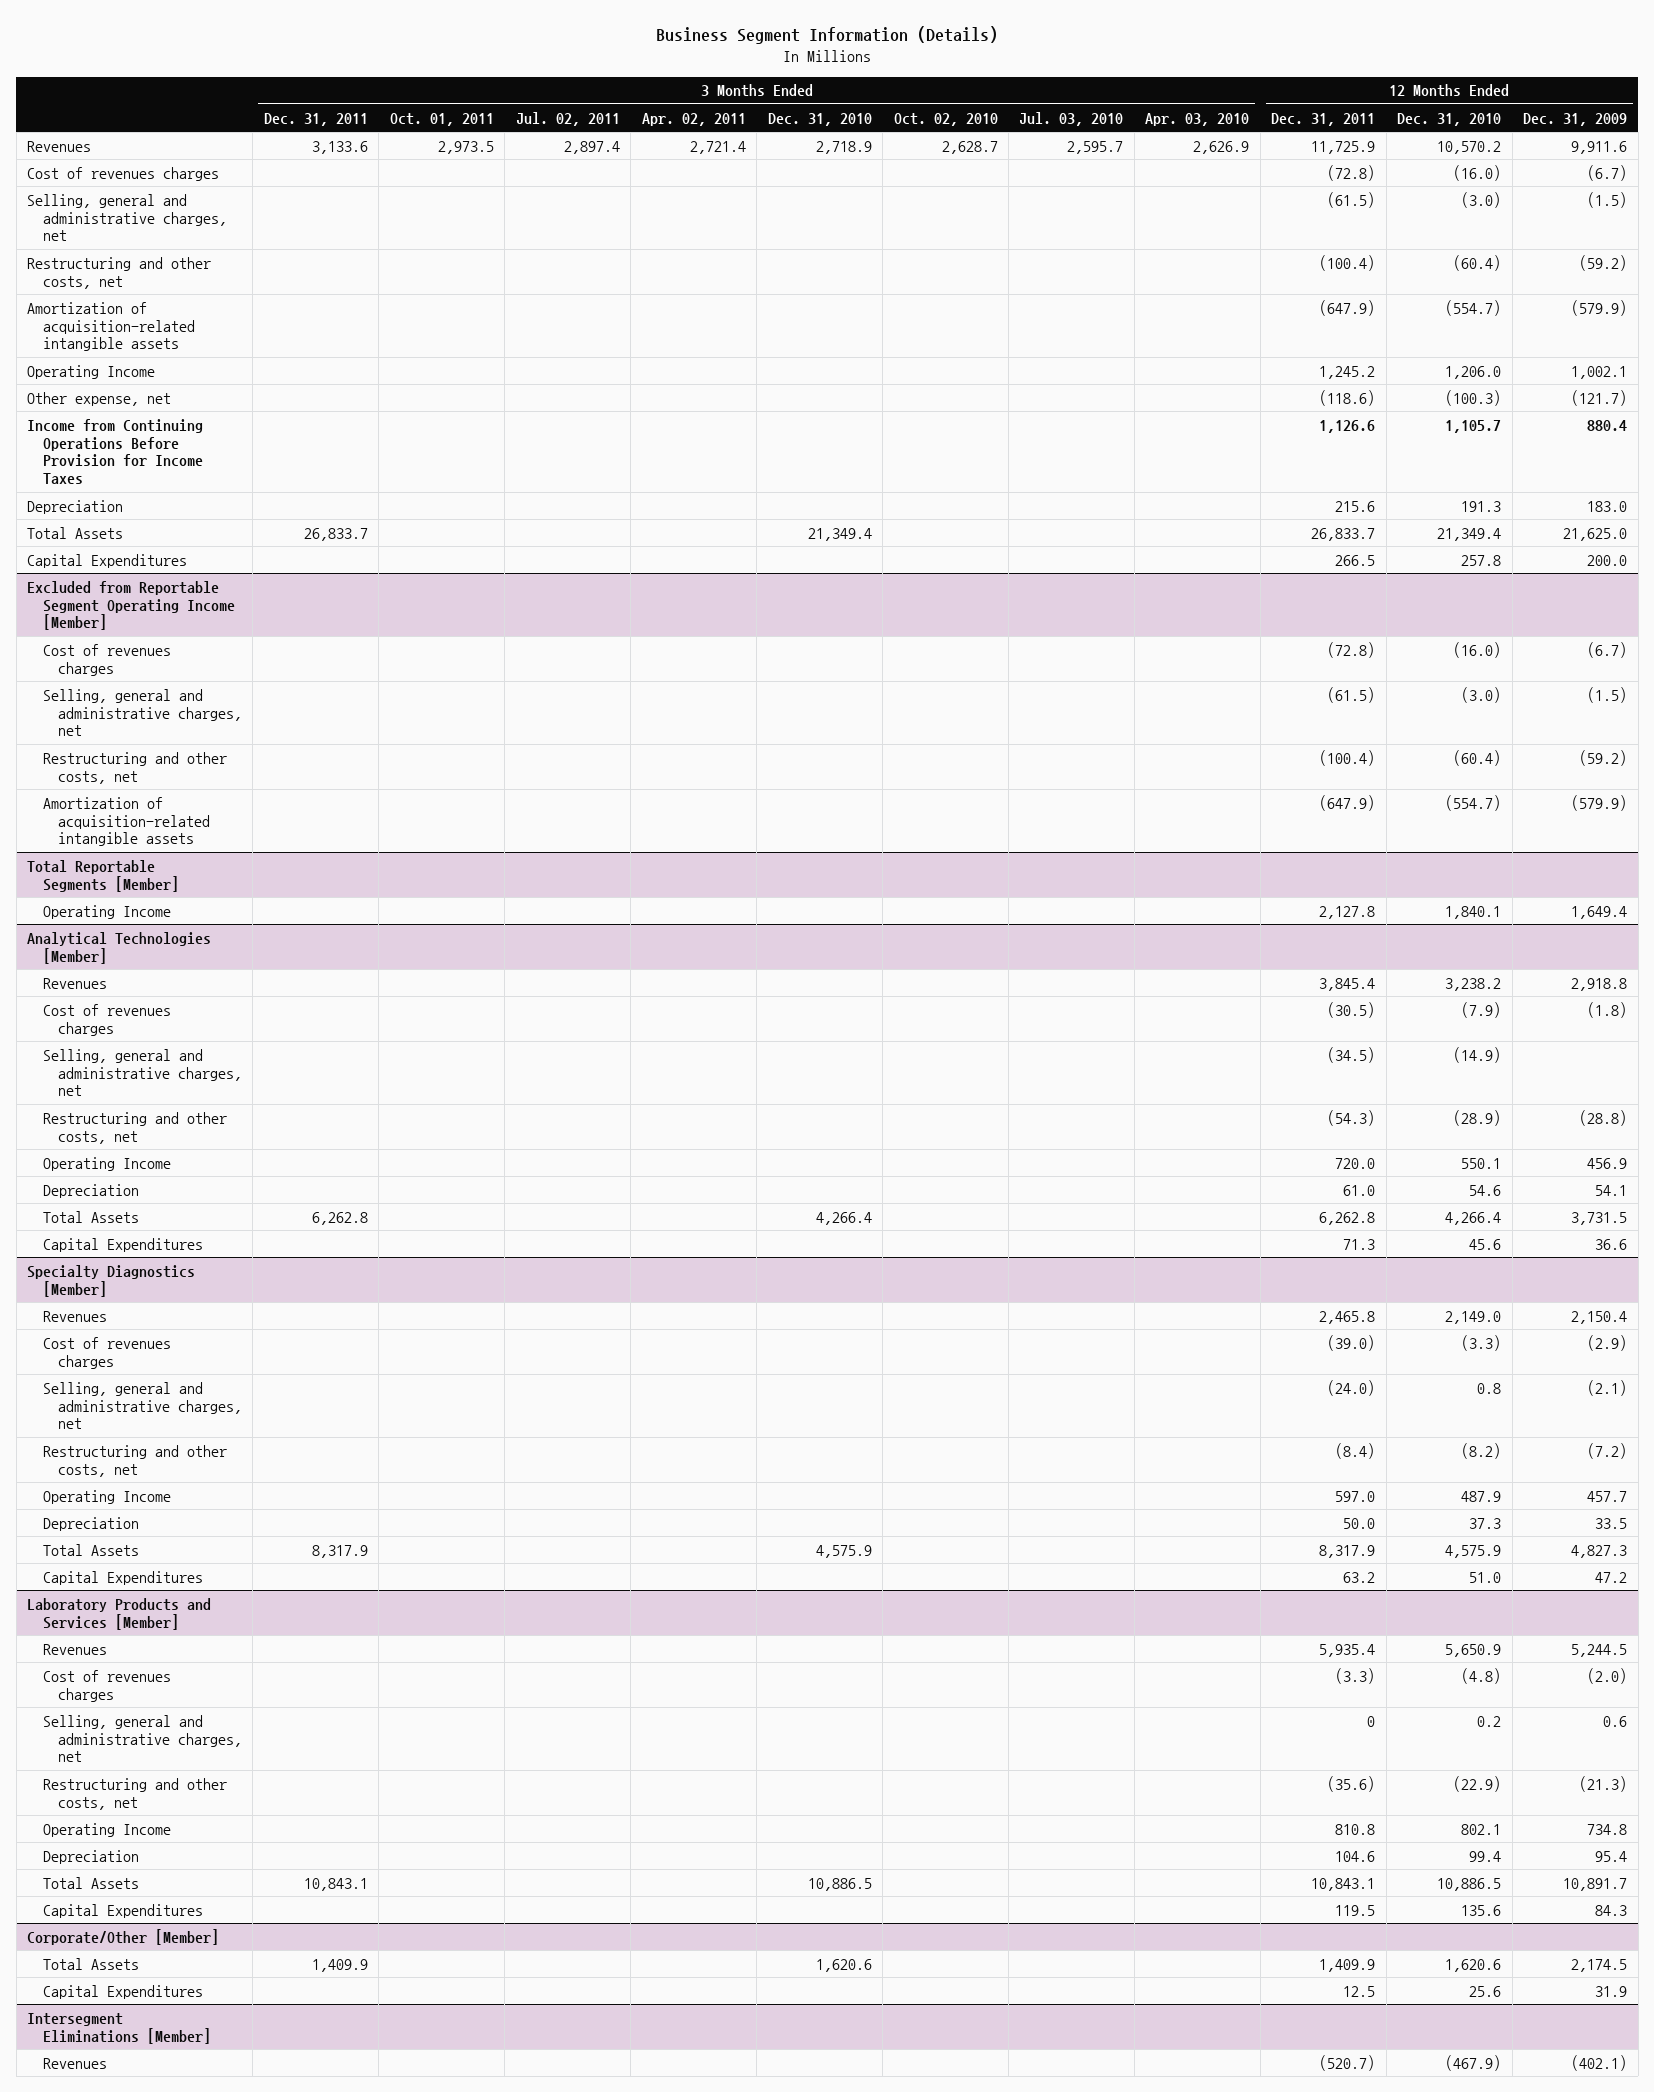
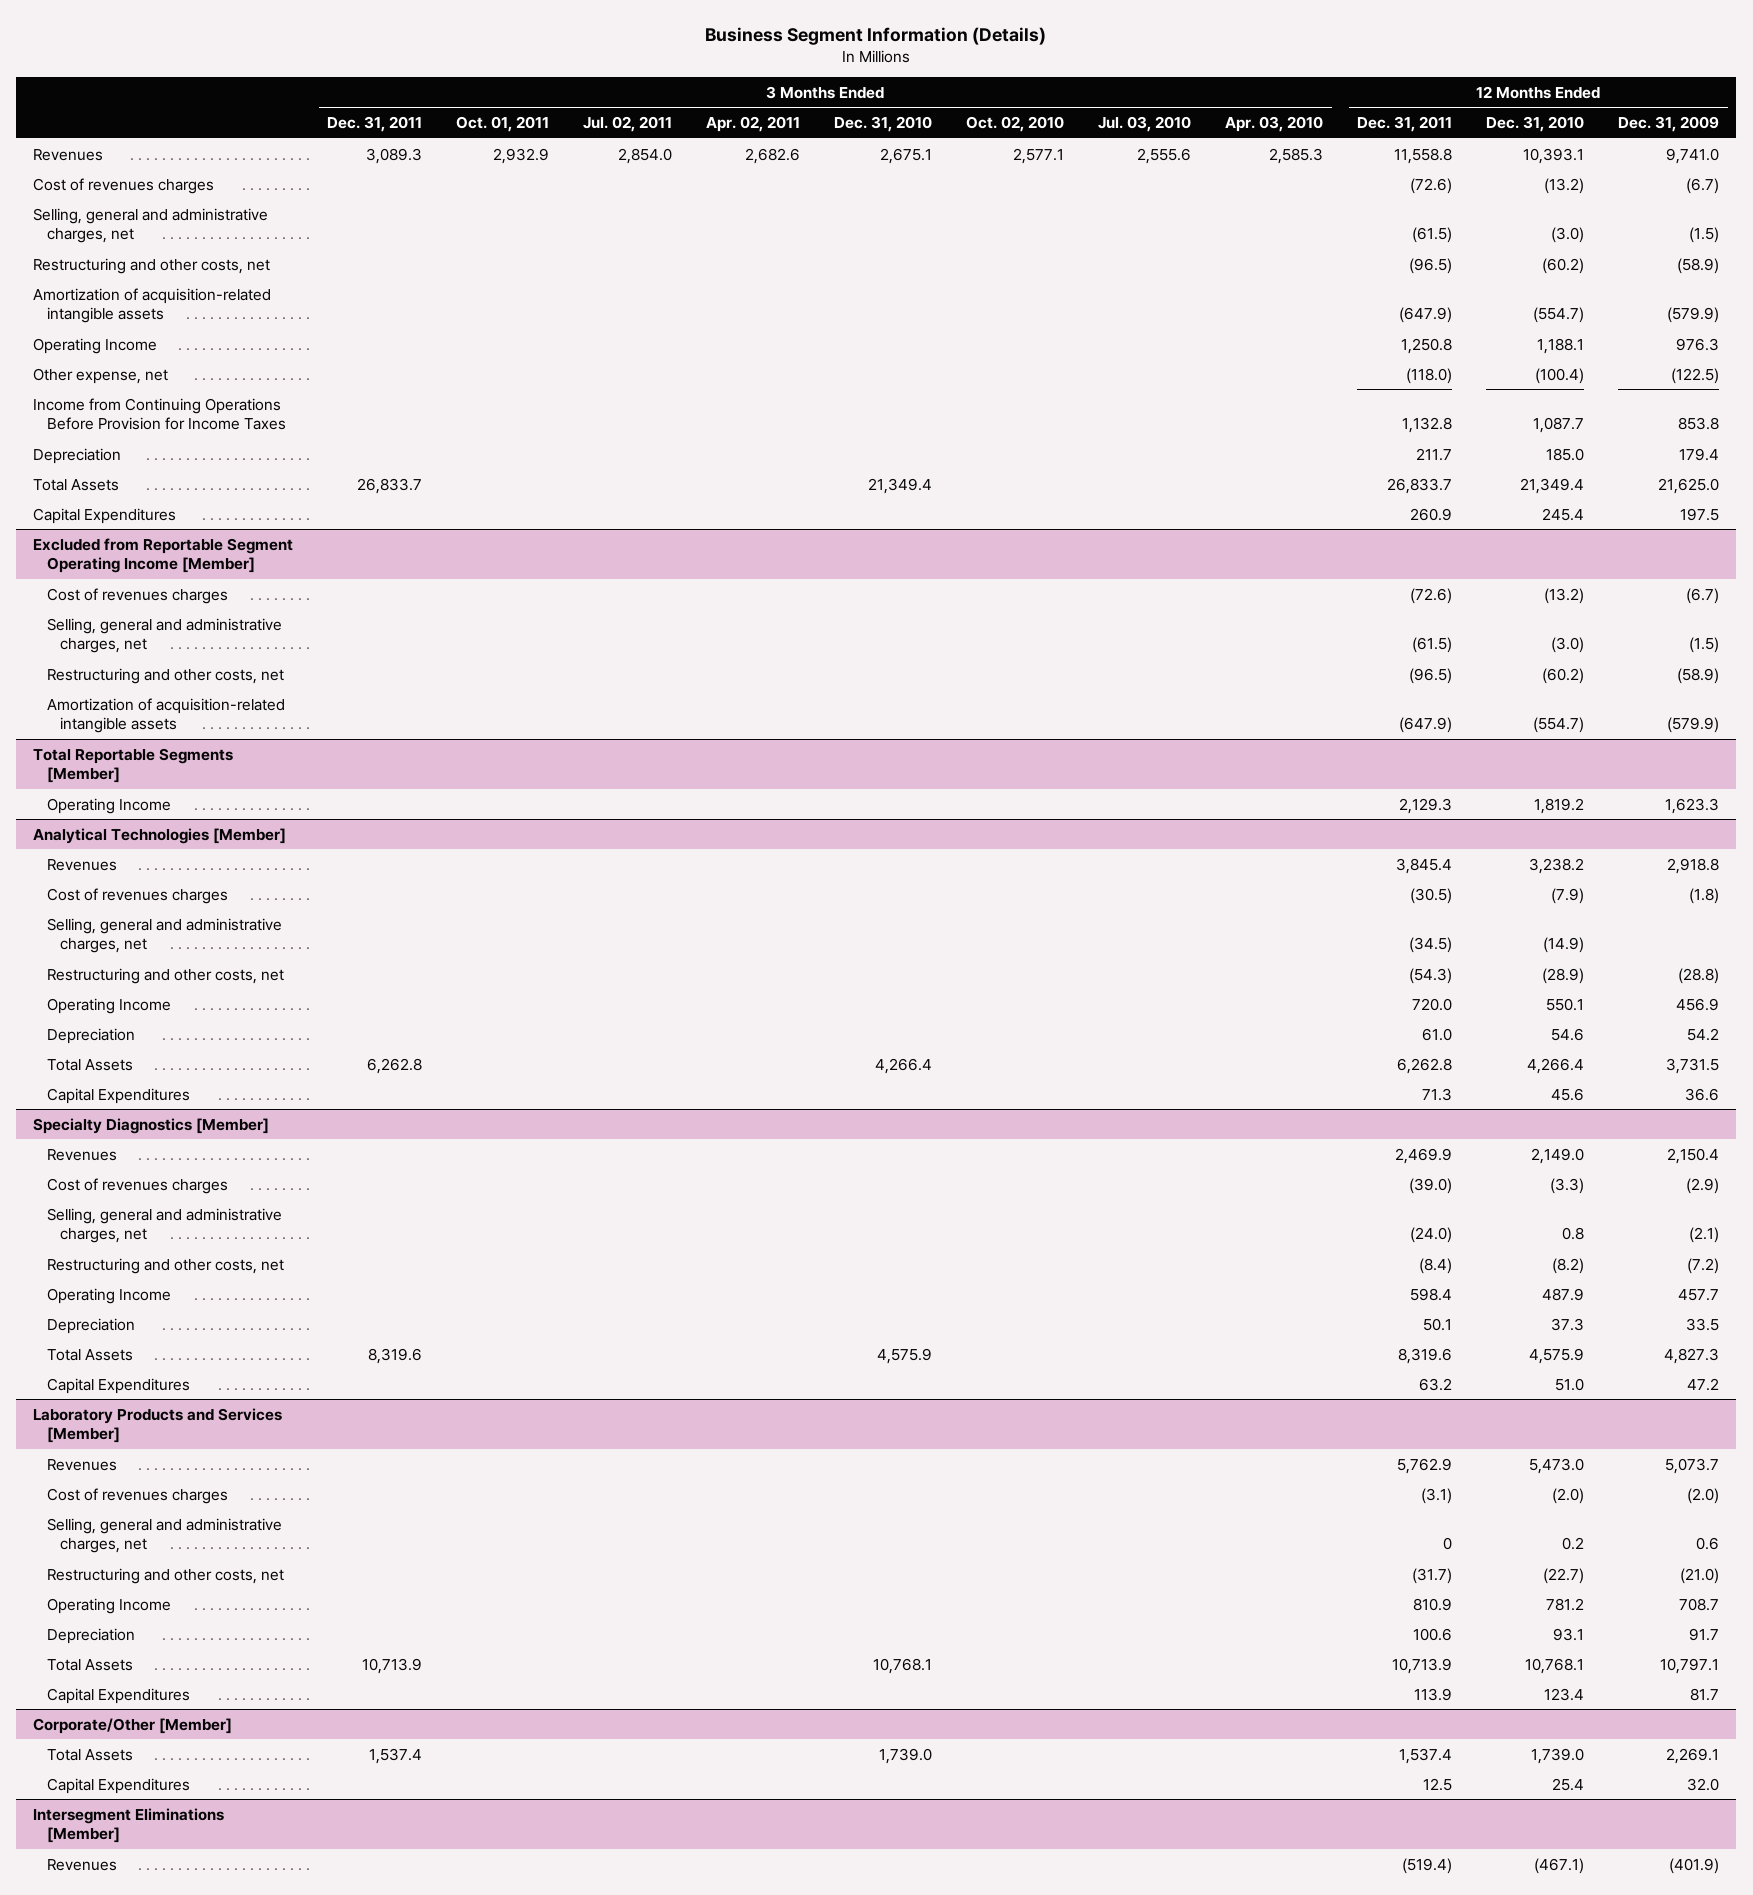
[311,140,368,154] 3,133.6 -> [366,147,423,164] 3,089.3
[437,140,494,154] 2,973.5 -> [493,147,550,164] 2,932.9
[563,140,620,154] 2,897.4 -> [618,147,673,164] 2,854.0
[689,140,746,154] 2,721.4 -> [745,147,801,164] 2,682.6
[815,140,872,154] 2,718.9 -> [880,147,933,164] 2,675.1
[941,140,998,154] 2,628.7 -> [1013,147,1065,164] 2,577.1
[1067,140,1124,154] 2,595.7 -> [1137,147,1192,164] 2,555.6
[1193,140,1250,154] 2,626.9 -> [1269,147,1324,164] 2,585.3
[1311,140,1376,154] 11,725.9 -> [1394,147,1453,164] 11,558.8
[1437,140,1502,154] 10,570.2 -> [1523,147,1585,164] 10,393.1
[1571,140,1628,154] 9,911.6 -> [1666,147,1720,164] 9,741.0
[1327,164,1376,181] (72.8) -> [1410,177,1453,194] (72.6)
[1453,164,1502,181] (16.0) -> [1544,177,1585,194] (13.2)
[1319,254,1376,271] (100.4) -> [1409,257,1453,274] (96.5)
[1453,254,1502,271] (60.4) -> [1542,257,1585,274] (60.2)
[1579,254,1628,271] (59.2) -> [1677,257,1720,274] (58.9)
[1319,365,1376,379] 1,245.2 -> [1401,337,1453,354] 1,250.8
[1445,365,1502,379] 1,206.0 -> [1537,337,1585,354] 1,188.1
[1571,365,1628,379] 1,002.1 -> [1676,337,1720,351] 976.3
[1319,389,1376,406] (118.6) -> [1406,367,1453,384] (118.0)
[1445,389,1502,406] (100.3) -> [1535,367,1585,384] (100.4)
[1571,389,1628,406] (121.7) -> [1671,367,1720,384] (122.5)
[1319,419,1376,433] 1,126.6 -> [1402,417,1453,434] 1,132.8
[1445,419,1502,433] 1,105.7 -> [1533,417,1585,434] 1,087.7
[1587,419,1628,431] 880.4 -> [1678,417,1720,431] 853.8
[1335,500,1376,512] 215.6 -> [1416,447,1453,461] 211.7
[1461,500,1502,512] 191.3 -> [1546,447,1585,461] 185.0
[1587,500,1628,512] 183.0 -> [1679,447,1720,461] 179.4
[1335,554,1376,566] 266.5 -> [1410,507,1453,521] 260.9
[1461,554,1502,566] 257.8 -> [1542,507,1585,521] 245.4
[1587,554,1628,566] 200.0 -> [1680,507,1720,521] 197.5
[1327,641,1376,658] (72.8) -> [1410,587,1453,604] (72.6)
[1453,641,1502,658] (16.0) -> [1544,587,1585,604] (13.2)
[1319,749,1376,766] (100.4) -> [1409,667,1453,684] (96.5)
[1453,749,1502,766] (60.4) -> [1542,667,1585,684] (60.2)
[1579,749,1628,766] (59.2) -> [1677,667,1720,684] (58.9)
[1319,905,1376,919] 2,127.8 -> [1399,797,1453,814] 2,129.3
[1445,905,1502,919] 1,840.1 -> [1534,797,1585,814] 1,819.2
[1571,905,1628,919] 1,649.4 -> [1665,797,1720,814] 1,623.3
[1595,1184,1628,1196] 54.1 -> [1687,1027,1720,1041] 54.2
[1319,1310,1376,1324] 2,465.8 -> [1395,1147,1453,1164] 2,469.9
[1335,1490,1376,1502] 597.0 -> [1410,1287,1453,1301] 598.4
[1343,1517,1376,1529] 50.0 -> [1423,1317,1453,1331] 50.1
[311,1544,368,1558] 8,317.9 -> [368,1347,423,1364] 8,319.6
[1319,1544,1376,1558] 8,317.9 -> [1398,1347,1453,1364] 8,319.6
[1319,1643,1376,1657] 5,935.4 -> [1397,1457,1453,1474] 5,762.9
[1445,1643,1502,1657] 5,650.9 -> [1529,1457,1585,1474] 5,473.0
[1571,1643,1628,1657] 5,244.5 -> [1665,1457,1720,1474] 5,073.7
[1335,1667,1376,1684] (3.3) -> [1421,1487,1453,1504] (3.1)
[1461,1667,1502,1684] (4.8) -> [1552,1487,1585,1504] (2.0)
[1327,1775,1376,1792] (35.6) -> [1412,1567,1453,1584] (31.7)
[1453,1775,1502,1792] (22.9) -> [1543,1567,1585,1584] (22.7)
[1579,1775,1628,1792] (21.3) -> [1680,1567,1720,1584] (21.0)
[1335,1823,1376,1835] 810.8 -> [1413,1597,1453,1611] 810.9
[1461,1823,1502,1835] 802.1 -> [1546,1597,1585,1611] 781.2
[1587,1823,1628,1835] 734.8 -> [1679,1597,1720,1611] 708.7
[1335,1850,1376,1862] 104.6 -> [1413,1627,1453,1641] 100.6
[1469,1850,1502,1862] 99.4 -> [1553,1627,1585,1641] 93.1
[1595,1850,1628,1862] 95.4 -> [1689,1627,1720,1641] 91.7
[303,1877,368,1891] 10,843.1 -> [362,1657,423,1674] 10,713.9
[807,1877,872,1891] 10,886.5 -> [873,1657,933,1674] 10,768.1
[1311,1877,1376,1891] 10,843.1 -> [1392,1657,1453,1674] 10,713.9
[1437,1877,1502,1891] 10,886.5 -> [1525,1657,1585,1674] 10,768.1
[1563,1877,1628,1891] 10,891.7 -> [1660,1657,1720,1674] 10,797.1
[1335,1904,1376,1916] 119.5 -> [1414,1687,1453,1701] 113.9
[1461,1904,1502,1916] 135.6 -> [1544,1687,1585,1701] 123.4
[1595,1904,1628,1916] 84.3 -> [1690,1687,1720,1701] 81.7
[311,1958,368,1972] 1,409.9 -> [369,1747,423,1764] 1,537.4
[815,1958,872,1972] 1,620.6 -> [879,1747,933,1764] 1,739.0
[1319,1958,1376,1972] 1,409.9 -> [1399,1747,1453,1764] 1,537.4
[1445,1958,1502,1972] 1,620.6 -> [1531,1747,1585,1764] 1,739.0
[1571,1958,1628,1972] 2,174.5 -> [1666,1747,1720,1764] 2,269.1
[1469,1985,1502,1997] 25.6 -> [1552,1777,1585,1791] 25.4
[1595,1985,1628,1997] 31.9 -> [1687,1777,1720,1791] 32.0
[1319,2054,1376,2071] (520.7) -> [1402,1857,1453,1874] (519.4)
[1445,2054,1502,2071] (467.9) -> [1534,1857,1585,1874] (467.1)
[1571,2054,1628,2071] (402.1) -> [1669,1857,1720,1874] (401.9)

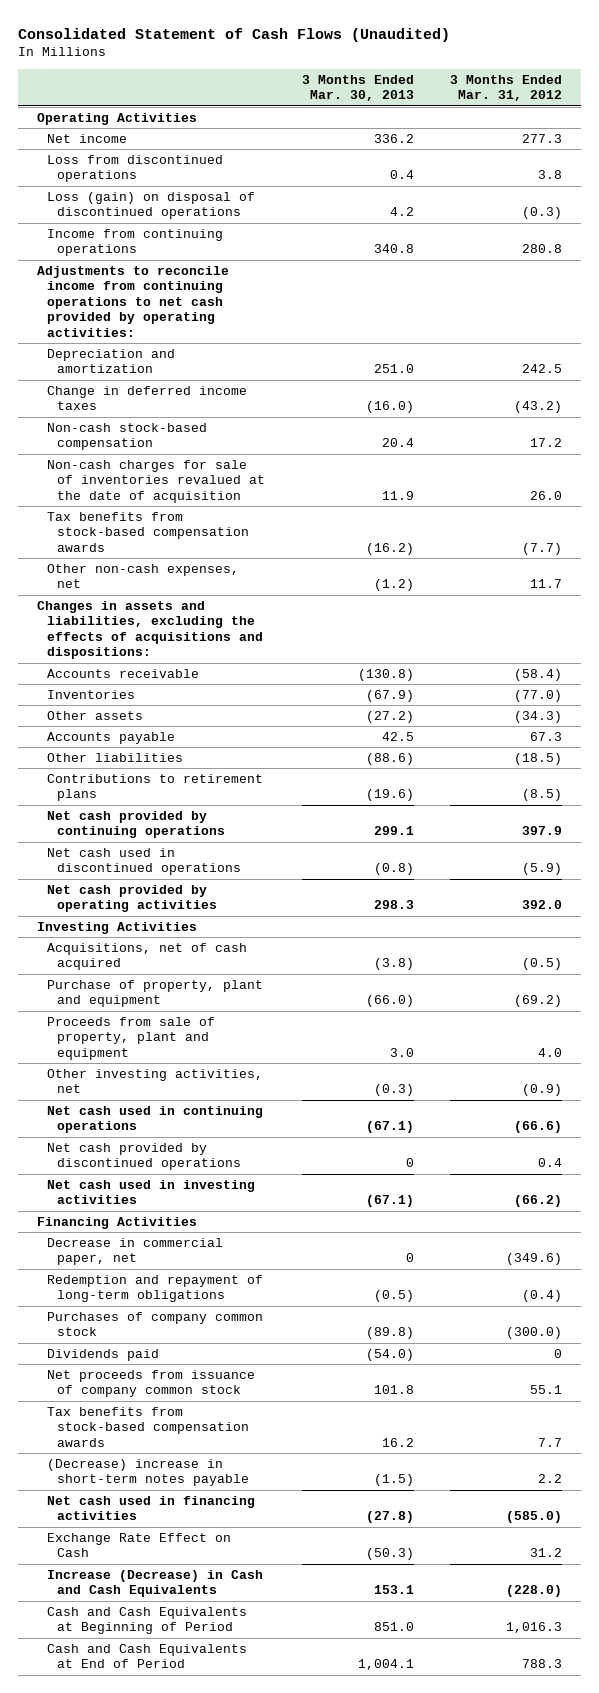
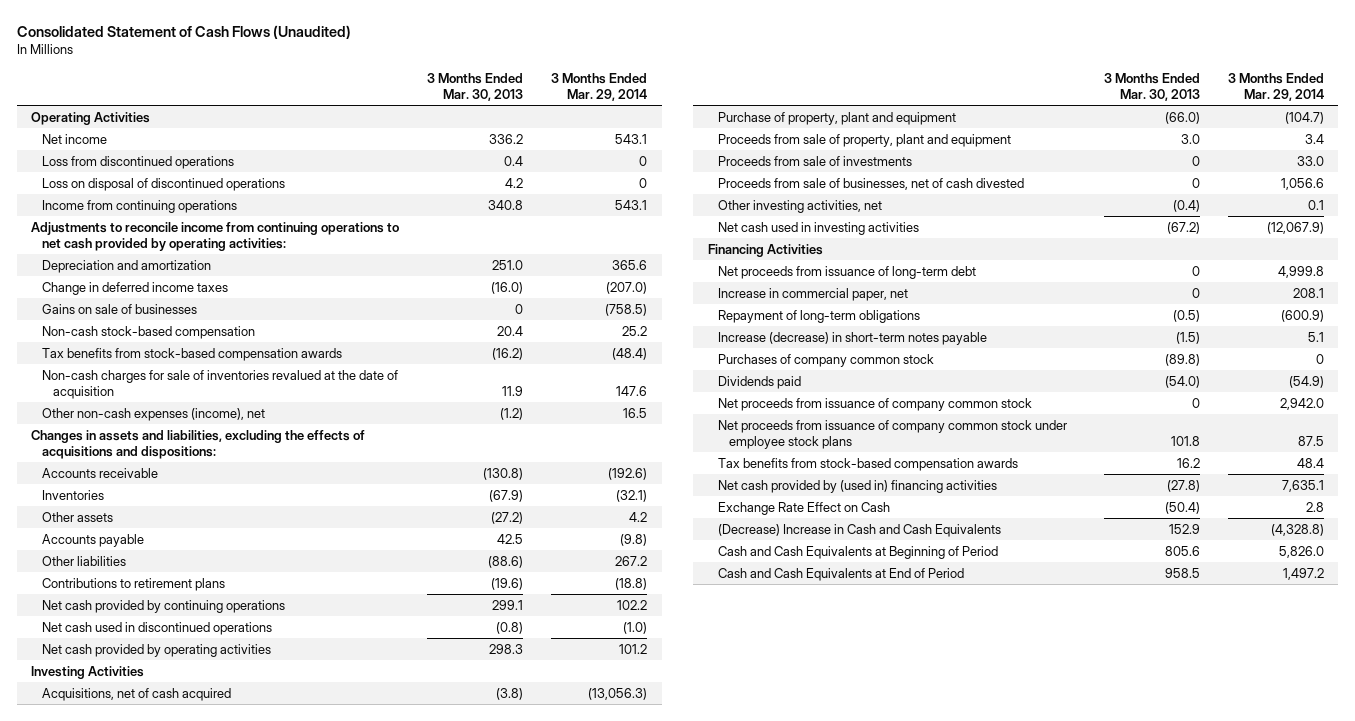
[450,74,563,102] 3 Months Ended Mar. 31, 2012 -> none
none -> [551,72,648,101] 3 Months Ended Mar. 29, 2014
[46,191,255,220] Loss (gain) on disposal of discontinued operations -> [41,177,285,191] Loss on disposal of discontinued operations
none -> [41,303,197,314] Gains on sale of businesses
[46,459,265,503] Non-cash charges for sale of inventories revalued at the date of acquisition -> [41,369,398,399] Non-cash charges for sale of inventories revalued at the date of acquisition
[46,563,239,589] Other non-cash expenses, net -> [41,407,265,421] Other non-cash expenses (income), net
[46,1105,263,1134] Net cash used in continuing operations -> none
[46,1142,241,1171] Net cash provided by discontinued operations -> none
none -> [718,155,913,166] Proceeds from sale of investments
none -> [718,177,1025,190] Proceeds from sale of businesses, net of cash divested
[373,1084,414,1097] (0.3) -> [1172,199,1200,212] (0.4)
[365,1195,414,1208] (67.1) -> [1166,221,1200,234] (67.2)
none -> [718,265,977,279] Net proceeds from issuance of long-term debt
[46,1237,223,1266] Decrease in commercial paper, net -> [718,287,909,301] Increase in commercial paper, net
[46,1274,263,1303] Redemption and repayment of long-term obligations -> [718,309,921,323] Repayment of long-term obligations
none -> [718,331,988,345] Increase (decrease) in short-term notes payable
[373,1385,414,1395] 101.8 -> [1191,397,1200,408] 0
none -> [718,419,1068,449] Net proceeds from issuance of company common stock under employee stock plans
[46,1458,249,1487] (Decrease) increase in short-term notes payable -> none
[46,1495,255,1521] Net cash used in financing activities -> [718,479,998,493] Net cash provided by (used in) financing activities
[365,1548,414,1561] (50.3) -> [1164,501,1200,514] (50.4)
[46,1569,263,1598] Increase (Decrease) in Cash and Cash Equivalents -> [718,523,1002,537] (Decrease) Increase in Cash and Cash Equivalents
[373,1585,414,1595] 153.1 -> [1168,523,1200,534] 152.9
[373,1622,414,1632] 851.0 -> [1164,545,1200,556] 805.6
[357,1659,414,1671] 1,004.1 -> [1164,567,1200,578] 958.5

